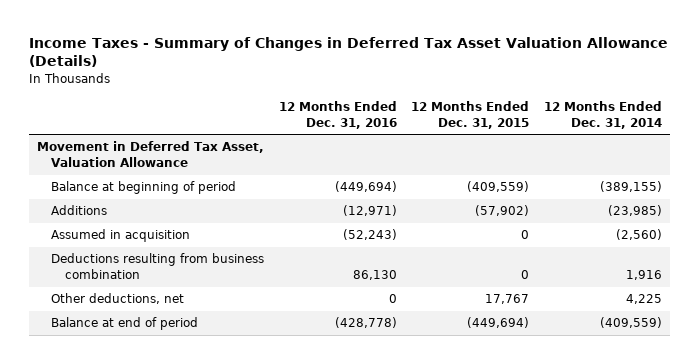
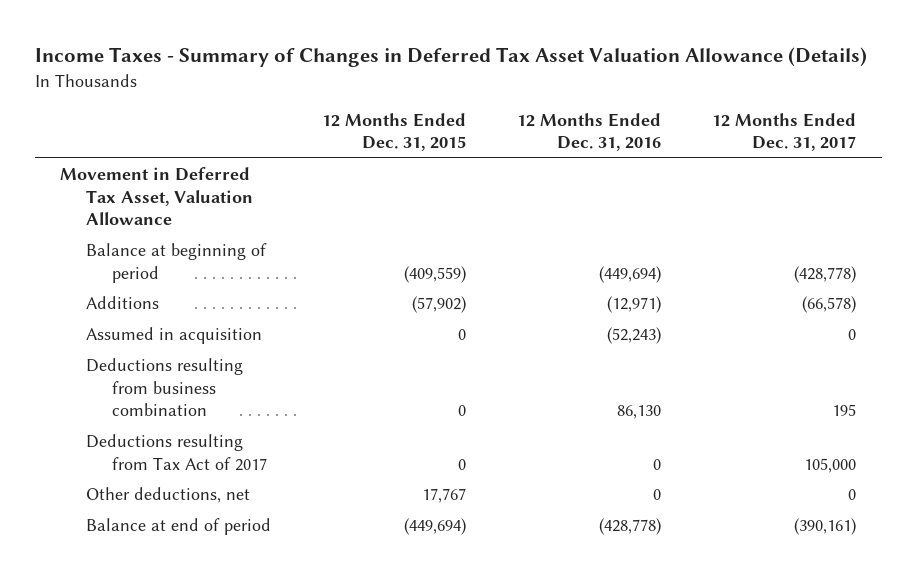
[544,101,663,129] 12 Months Ended Dec. 31, 2014 -> none
none -> [712,113,857,152] 12 Months Ended Dec. 31, 2017
none -> [86,434,268,471] Deductions resulting from Tax Act of 2017

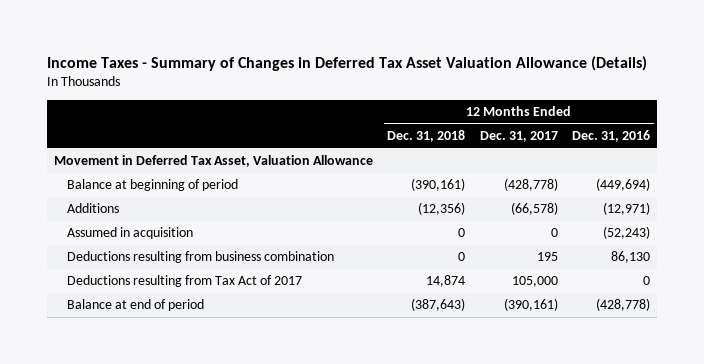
[322,113,467,152] 12 Months Ended Dec. 31, 2015 -> none
none -> [387,130,466,143] Dec. 31, 2018
[86,487,251,504] Other deductions, net -> none

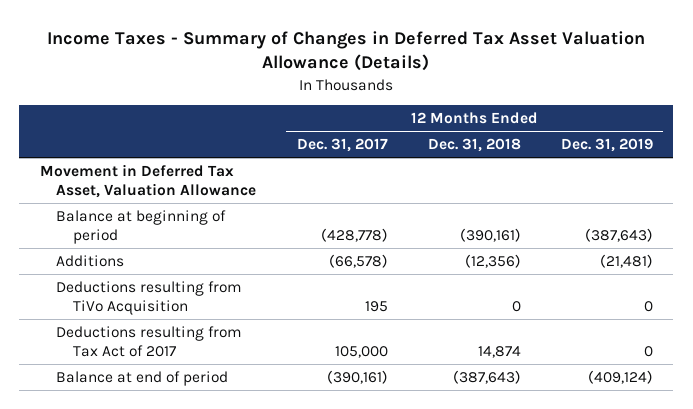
[571,130,650,143] Dec. 31, 2016 -> none
none -> [561,138,654,153] Dec. 31, 2019
[67,227,194,240] Assumed in acquisition -> none
[67,251,335,264] Deductions resulting from business combination -> [56,280,243,316] Deductions resulting from TiVo Acquisition

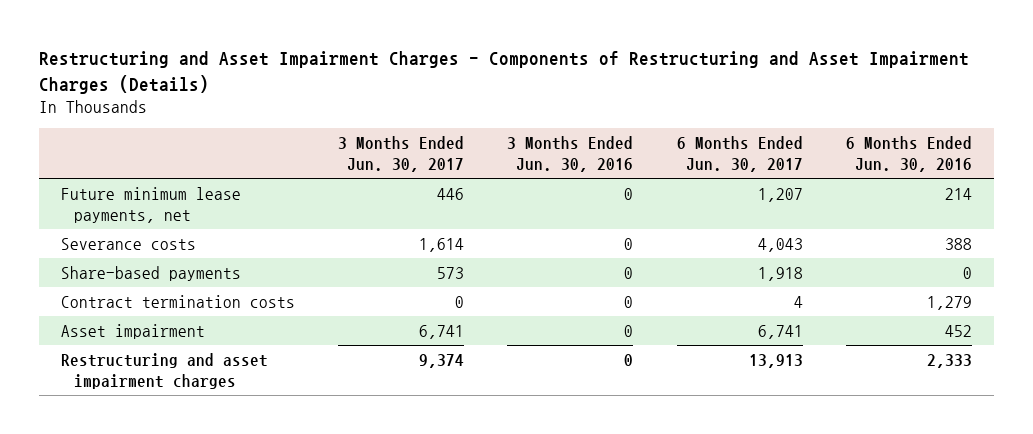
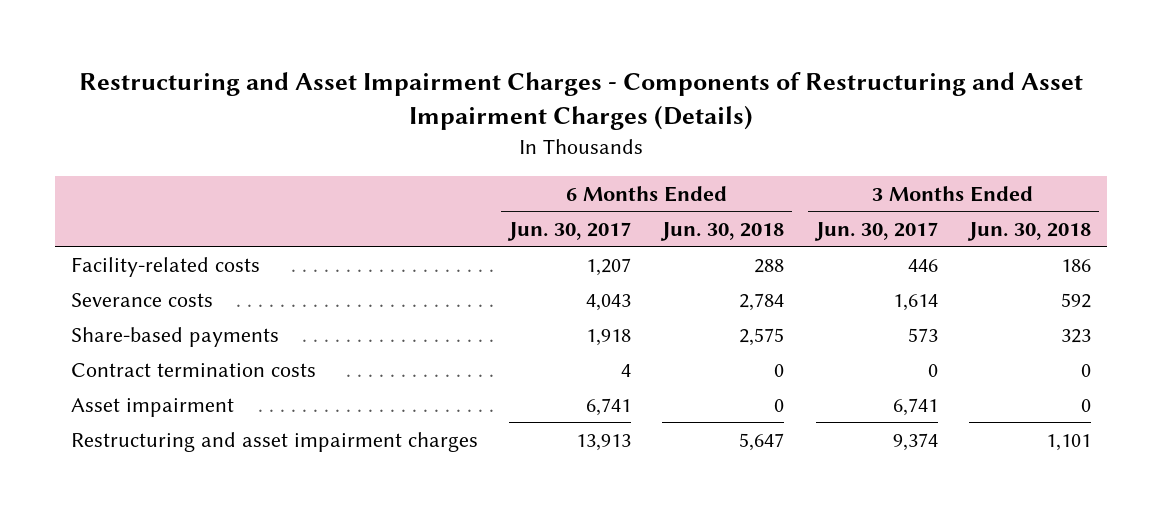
[507,135,634,172] 3 Months Ended Jun. 30, 2016 -> none
[846,135,973,172] 6 Months Ended Jun. 30, 2016 -> none
none -> [660,221,785,241] Jun. 30, 2018
none -> [966,221,1091,241] Jun. 30, 2018
[60,186,241,223] Future minimum lease payments, net -> [70,256,260,277] Facility-related costs

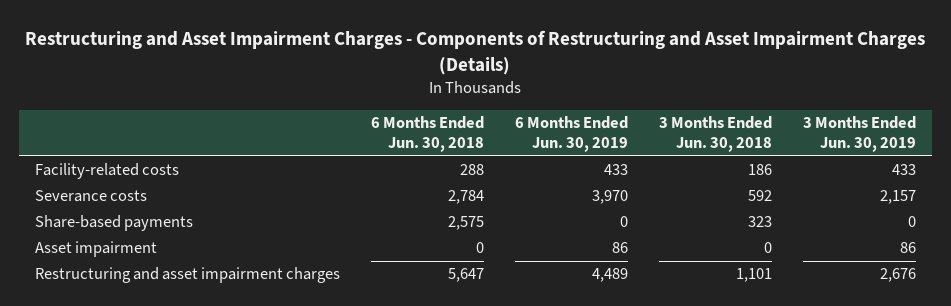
[507,221,632,241] Jun. 30, 2017 -> none
[813,221,938,241] Jun. 30, 2017 -> none
none -> [514,116,628,153] 6 Months Ended Jun. 30, 2019
none -> [803,116,917,153] 3 Months Ended Jun. 30, 2019
[70,362,316,377] Contract termination costs -> none

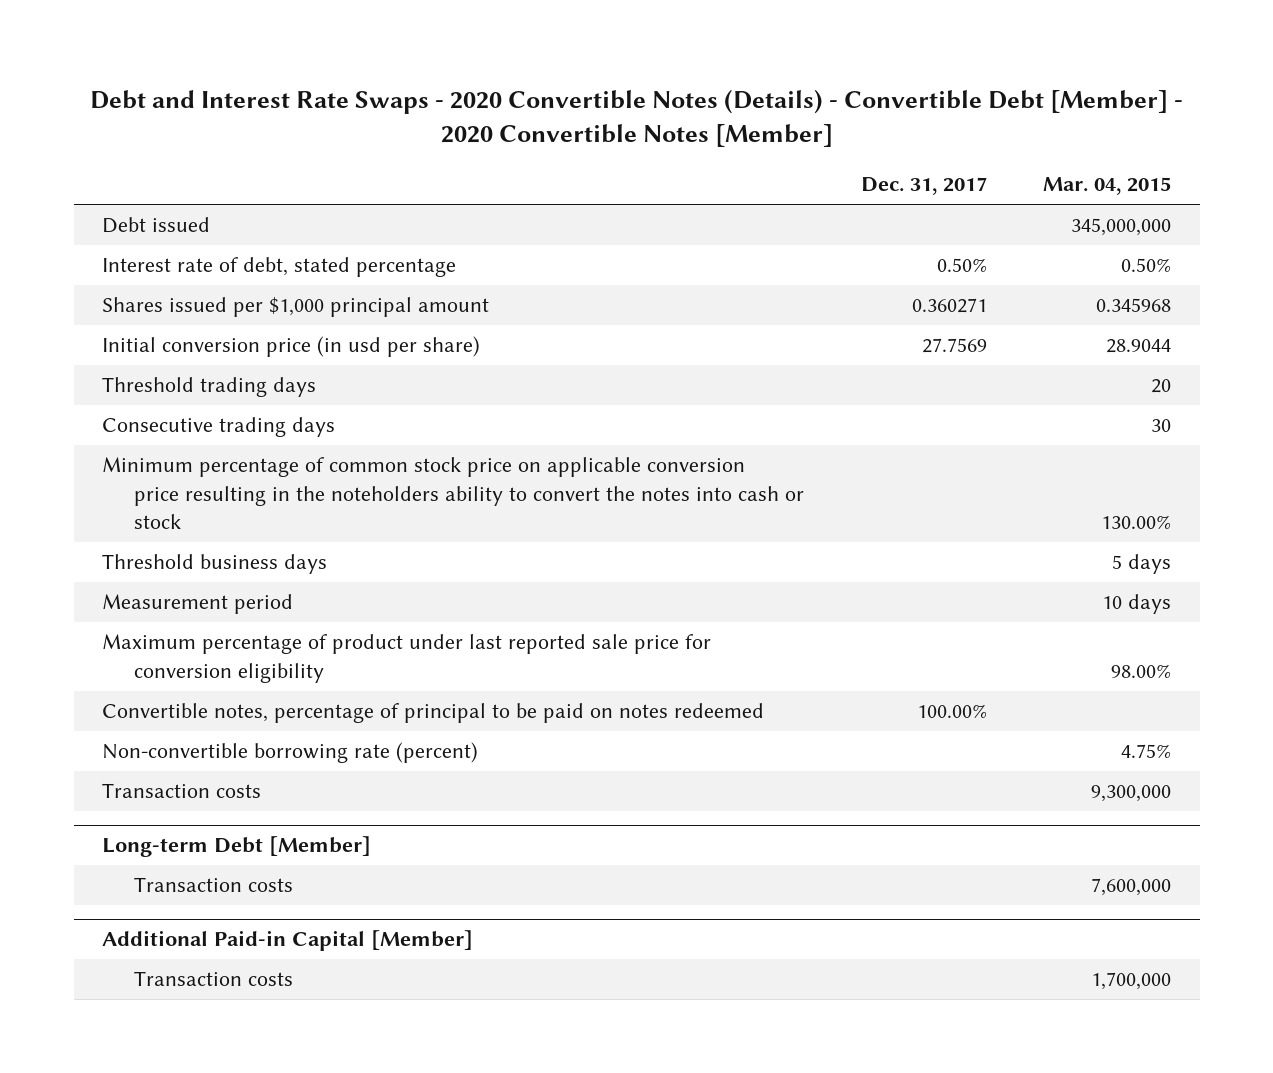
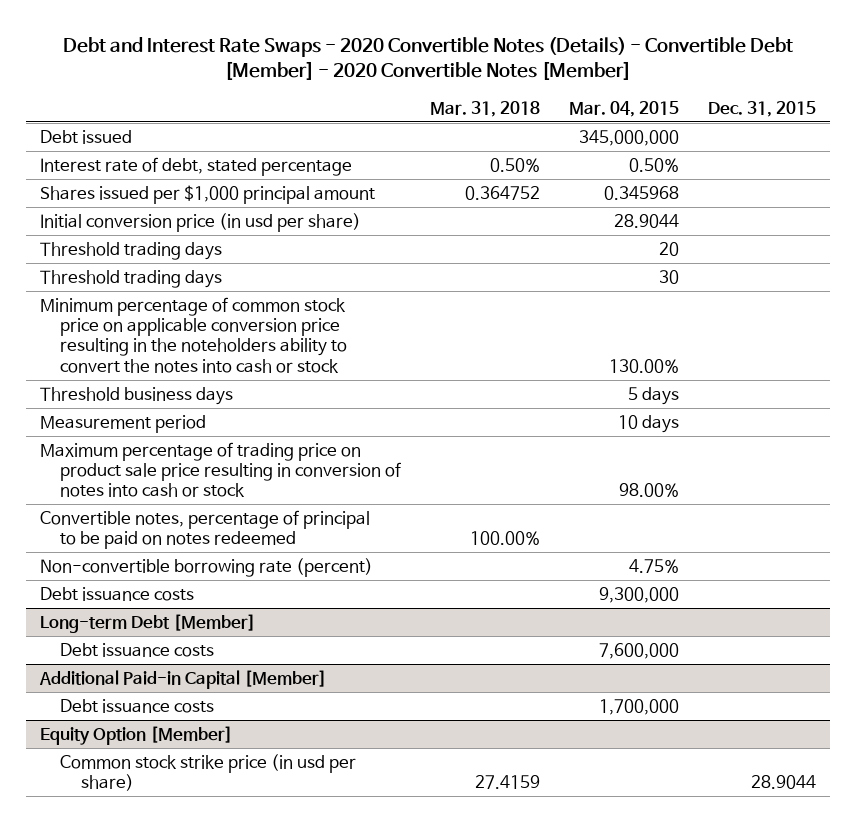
[860,177,987,196] Dec. 31, 2017 -> none
none -> [430,100,541,117] Mar. 31, 2018
none -> [707,100,816,117] Dec. 31, 2015
[101,417,335,438] Consecutive trading days -> [40,269,223,288] Threshold trading days
[101,634,711,683] Maximum percentage of product under last reported sale price for conversion eligibility -> [40,441,402,498] Maximum percentage of trading price on product sale price resulting in conversion of notes into cash or stock
[101,783,261,799] Transaction costs -> [40,586,195,601] Debt issuance costs
[134,877,294,893] Transaction costs -> [60,642,215,657] Debt issuance costs
[134,971,294,987] Transaction costs -> [60,698,215,713] Debt issuance costs
none -> [40,725,234,745] Equity Option [Member]
none -> [60,753,357,792] Common stock strike price (in usd per share)

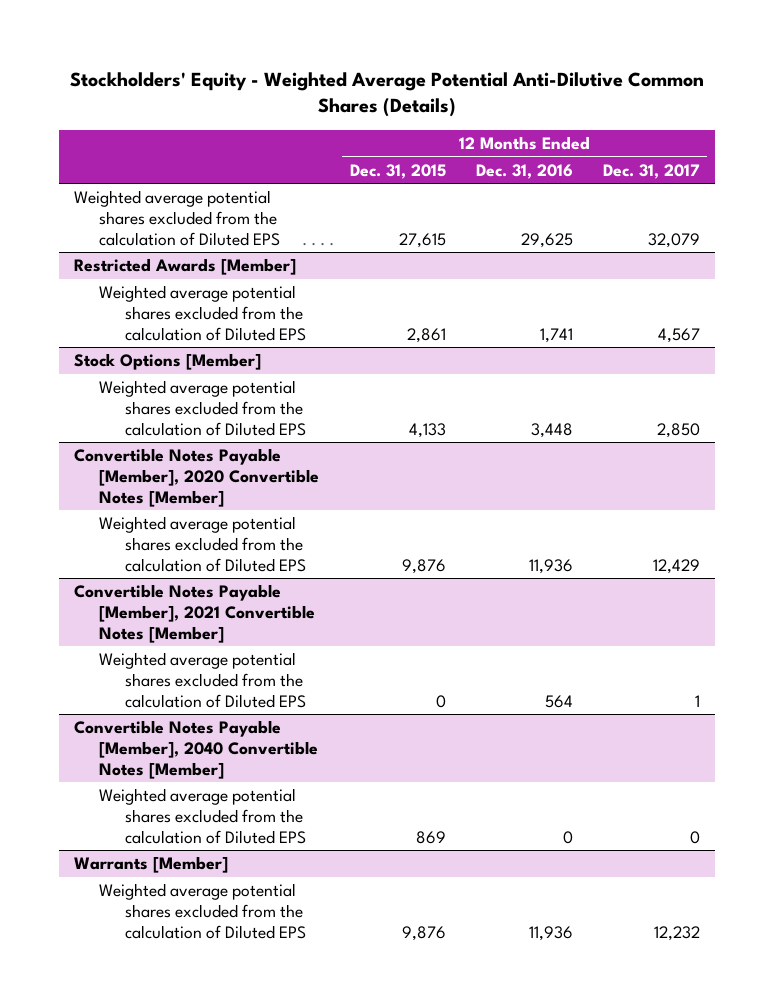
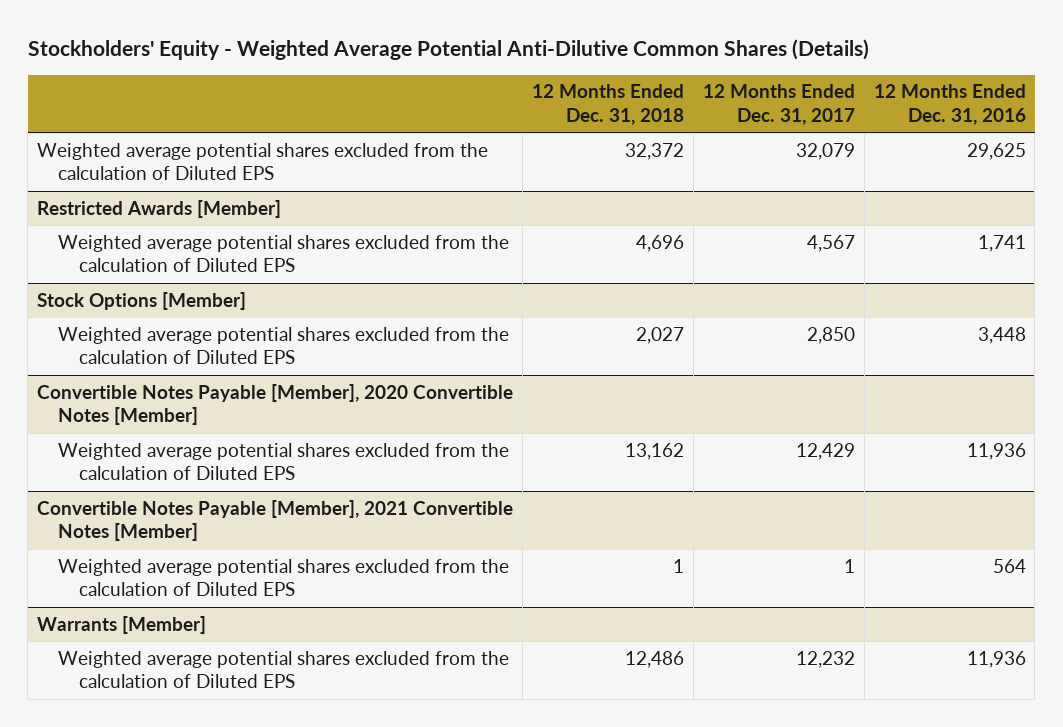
[349,163,446,179] Dec. 31, 2015 -> none
none -> [531,84,684,125] 12 Months Ended Dec. 31, 2018
[73,720,319,779] Convertible Notes Payable [Member], 2040 Convertible Notes [Member] -> none
[99,788,306,844] Weighted average potential shares excluded from the calculation of Diluted EPS -> none

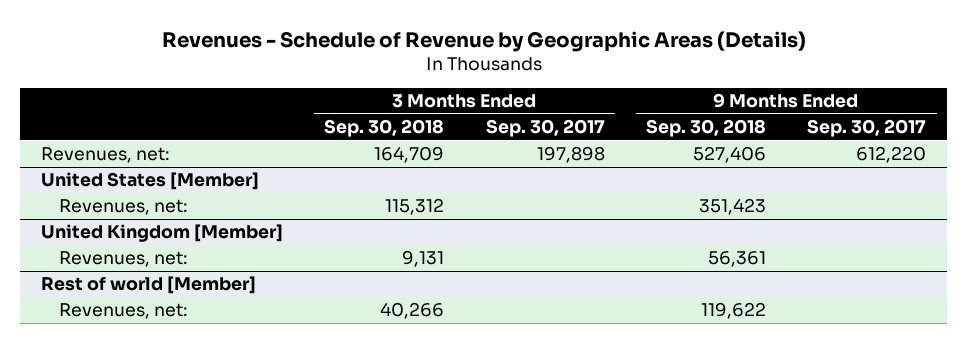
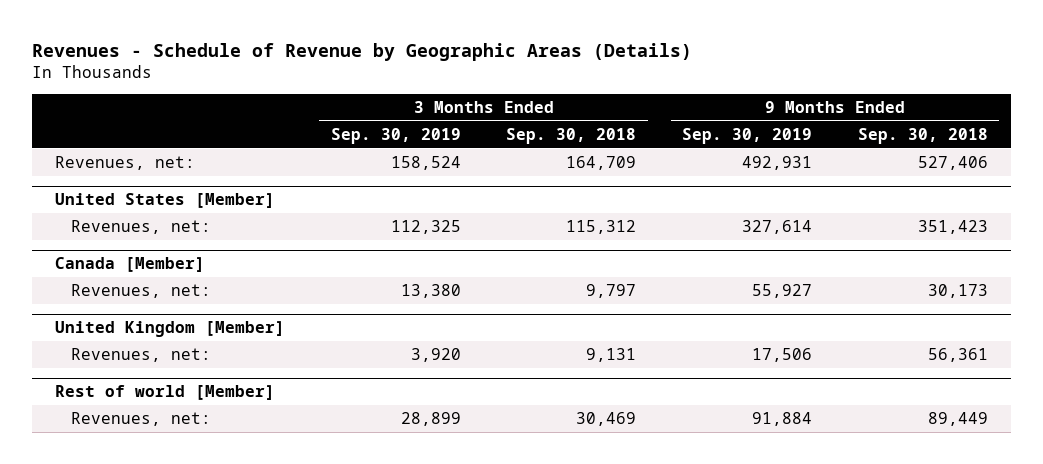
[485,119,605,138] Sep. 30, 2017 -> none
[807,119,927,138] Sep. 30, 2017 -> none
none -> [330,127,461,144] Sep. 30, 2019
none -> [682,127,813,144] Sep. 30, 2019
none -> [54,257,205,273] Canada [Member]
none -> [70,284,211,299] Revenues, net:
[380,302,445,320] 40,266 -> [576,412,637,427] 30,469
[700,302,766,320] 119,622 -> [928,412,989,427] 89,449

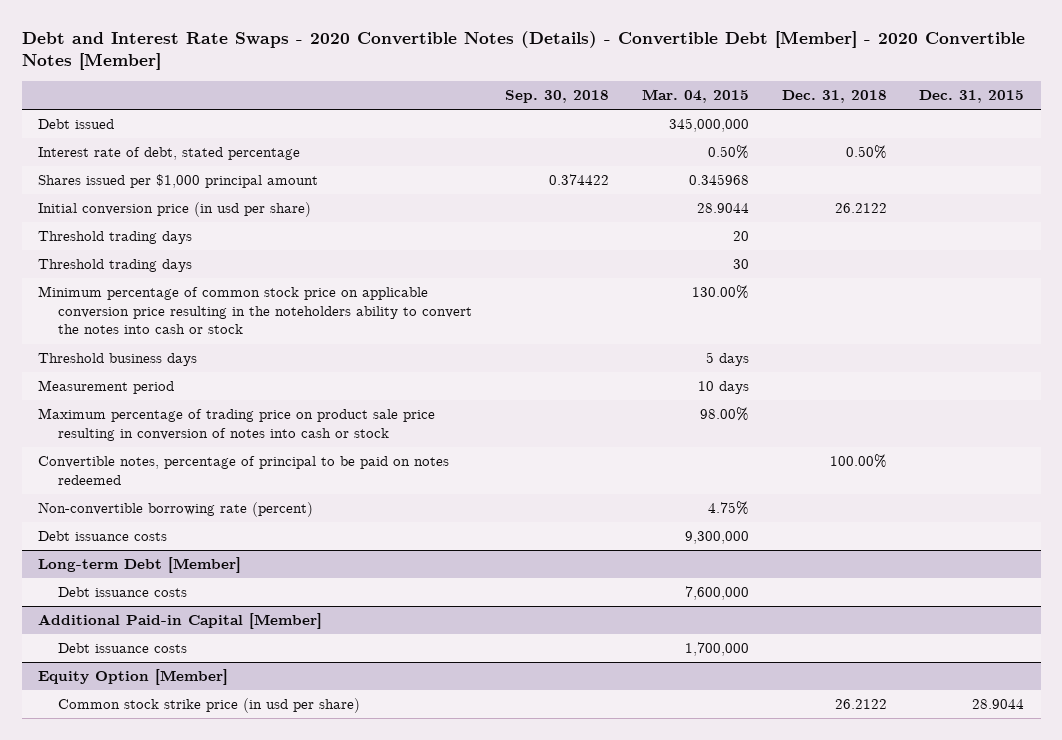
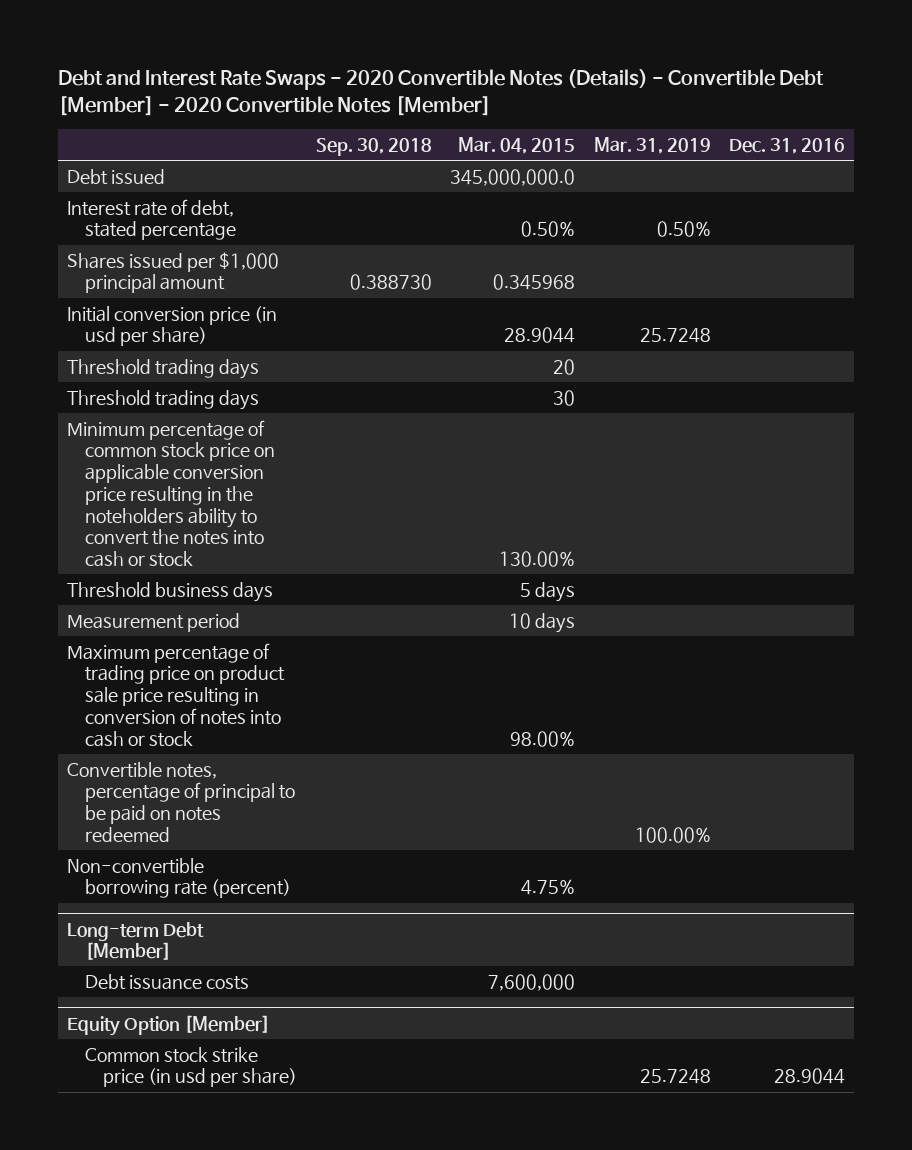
[781,89,887,103] Dec. 31, 2018 -> none
[919,89,1025,103] Dec. 31, 2015 -> none
none -> [593,137,711,155] Mar. 31, 2019
none -> [729,138,846,155] Dec. 31, 2016
[668,118,749,133] 345,000,000 -> [450,168,576,186] 345,000,000.0
[549,174,610,186] 0.374422 -> [349,274,432,291] 0.388730
[38,531,168,542] Debt issuance costs -> none
[38,613,323,630] Additional Paid-in Capital [Member] -> none
[58,643,188,654] Debt issuance costs -> none

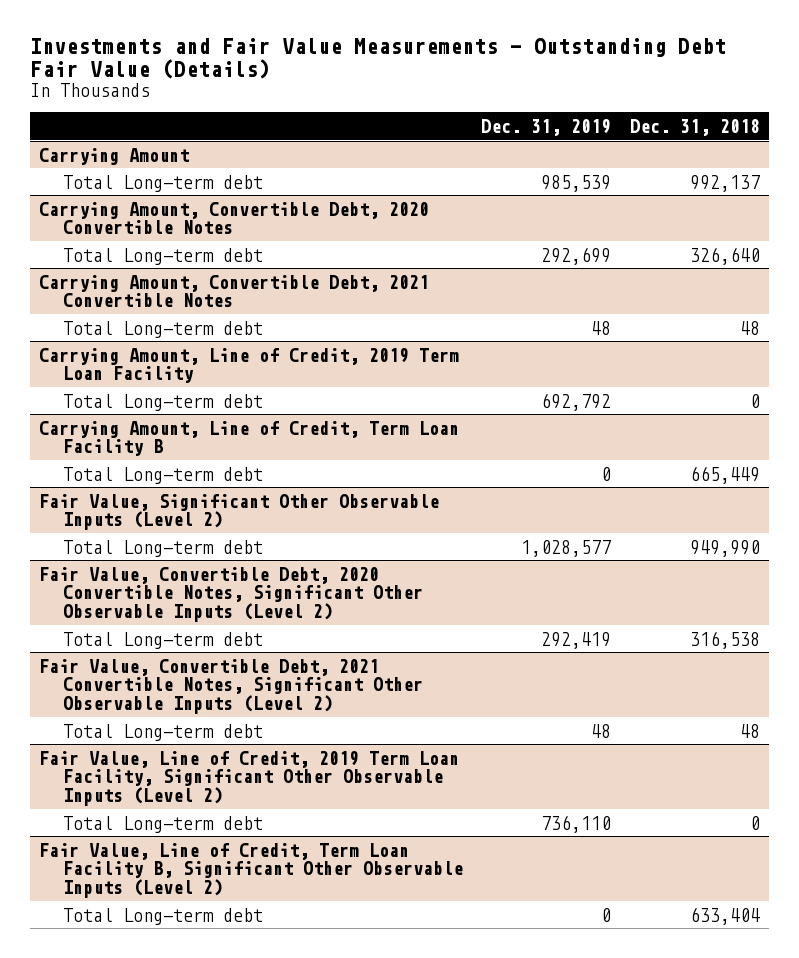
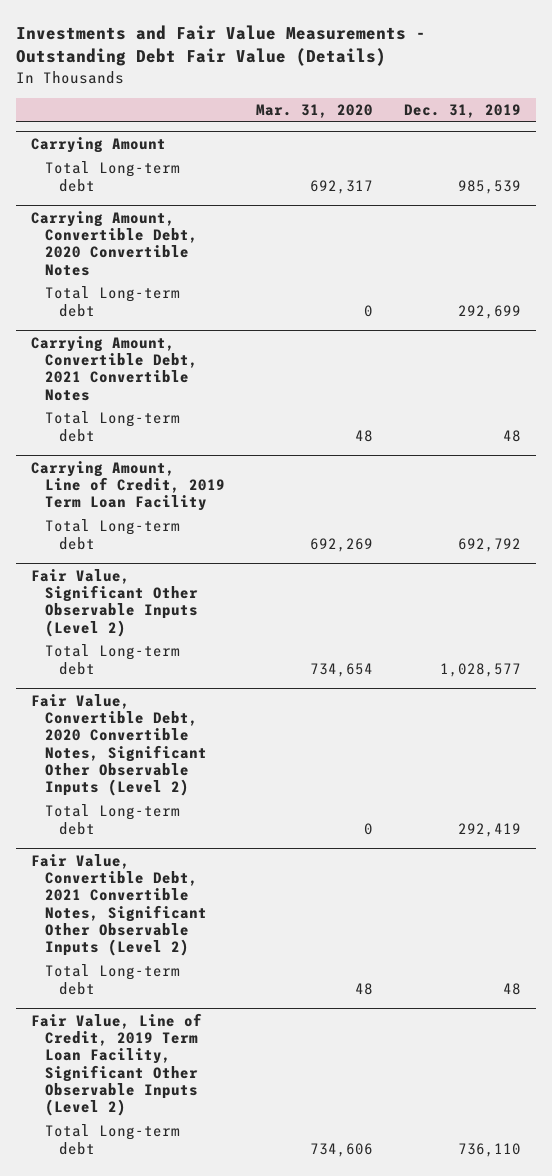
[629,118,760,136] Dec. 31, 2018 -> none
none -> [255,103,373,118] Mar. 31, 2020
[39,420,460,457] Carrying Amount, Line of Credit, Term Loan Facility B -> none
[62,466,263,484] Total Long-term debt -> none
[39,842,463,898] Fair Value, Line of Credit, Term Loan Facility B, Significant Other Observable Inputs (Level 2) -> none
[62,907,263,925] Total Long-term debt -> none

